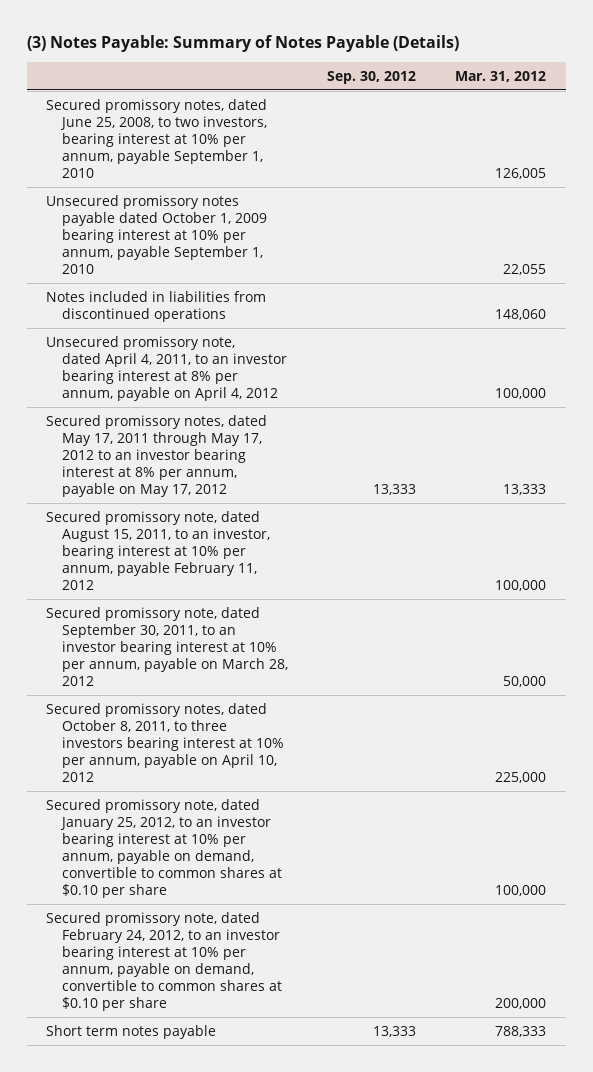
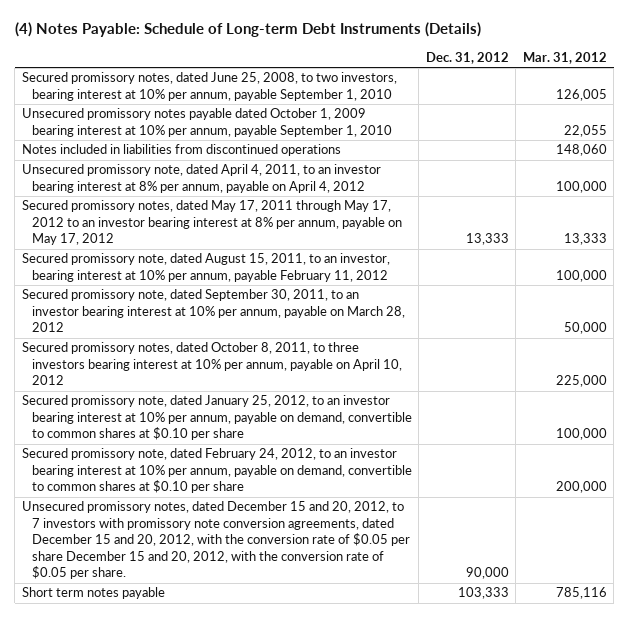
[26,35,459,53] (3) Notes Payable: Summary of Notes Payable (Details) -> [14,22,481,38] (4) Notes Payable: Schedule of Long-term Debt Instruments (Details)
[327,70,417,84] Sep. 30, 2012 -> none
none -> [425,51,509,64] Dec. 31, 2012
none -> [21,501,410,580] Unsecured promissory notes, dated December 15 and 20, 2012, to 7 investors with promissory note conversion agreements, dated December 15 and 20, 2012, with the conversion rate of $0.05 per share December 15 and 20, 2012, with the conversion rate of $0.05 per share.
[495,1025,547,1037] 788,333 -> [555,587,607,600] 785,116

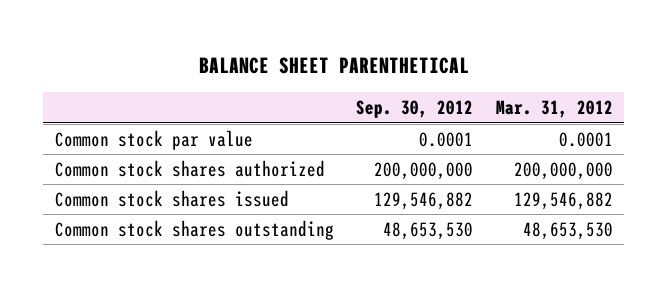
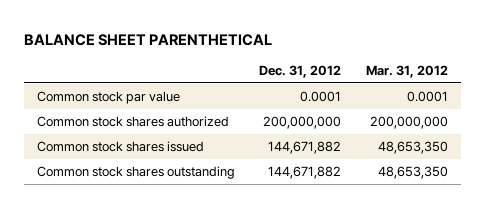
[356,100,474,119] Sep. 30, 2012 -> none
none -> [259,64,342,78] Dec. 31, 2012
[513,191,613,210] 129,546,882 -> [378,141,449,155] 48,653,350
[522,221,613,240] 48,653,530 -> [378,166,449,180] 48,653,350

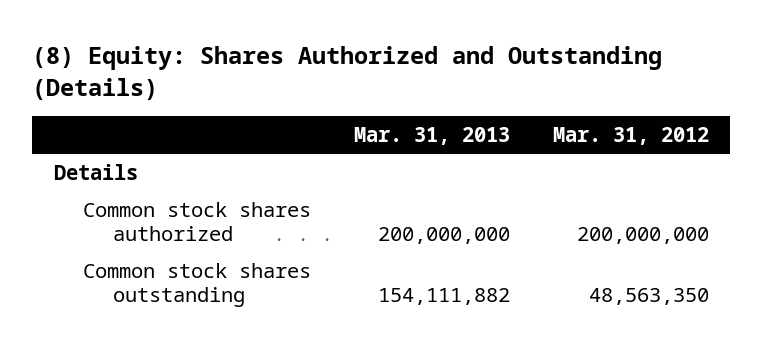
[24,33,273,46] BALANCE SHEET PARENTHETICAL -> [32,46,663,100] (8) Equity: Shares Authorized and Outstanding (Details)
[259,64,342,78] Dec. 31, 2012 -> none
none -> [354,127,511,146] Mar. 31, 2013
[36,91,180,105] Common stock par value -> none
none -> [53,163,138,180] Details
[36,141,204,153] Common stock shares issued -> none
[378,166,449,180] 48,653,350 -> [588,288,709,306] 48,563,350

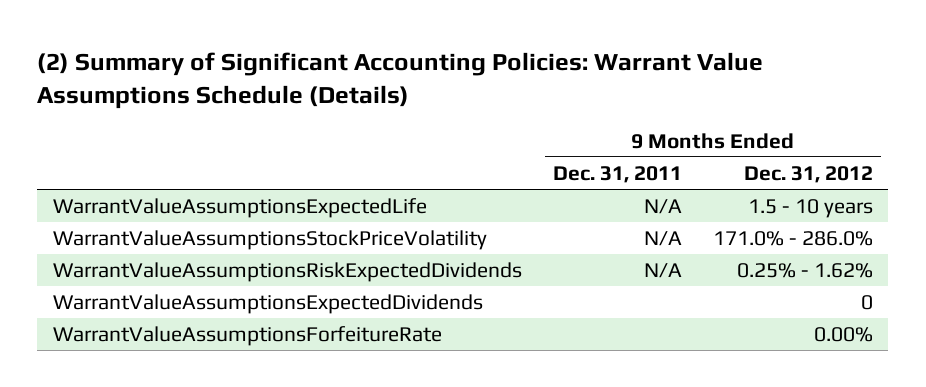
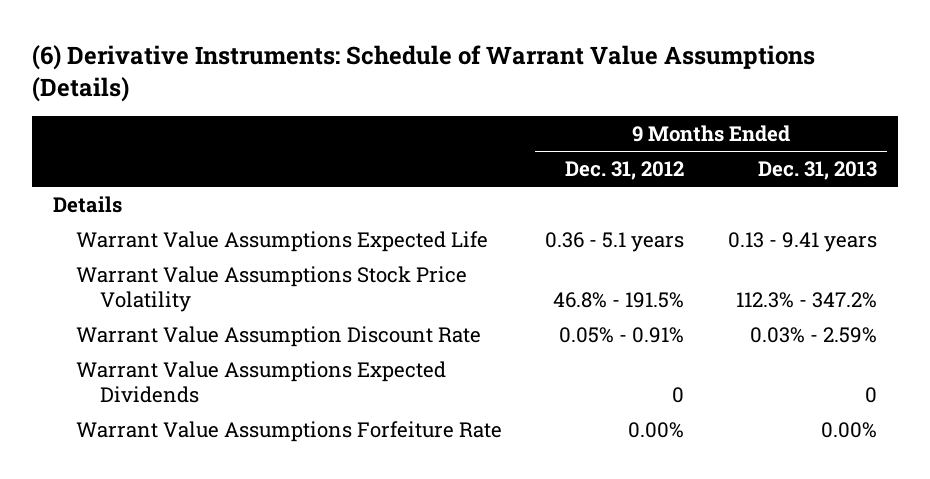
[37,52,764,110] (2) Summary of Significant Accounting Policies: Warrant Value Assumptions Schedule (Details) -> [31,44,815,102] (6) Derivative Instruments: Schedule of Warrant Value Assumptions (Details)
[552,166,682,184] Dec. 31, 2011 -> none
none -> [757,161,877,181] Dec. 31, 2013
[52,198,427,219] WarrantValueAssumptionsExpectedLife -> none
[52,230,487,251] WarrantValueAssumptionsStockPriceVolatility -> none
[52,262,522,283] WarrantValueAssumptionsRiskExpectedDividends -> none
none -> [53,195,123,213] Details
none -> [76,230,489,252] Warrant Value Assumptions Expected Life
none -> [76,265,468,312] Warrant Value Assumptions Stock Price Volatility
none -> [76,325,482,347] Warrant Value Assumption Discount Rate
[52,294,483,315] WarrantValueAssumptionsExpectedDividends -> [76,360,447,403] Warrant Value Assumptions Expected Dividends
[52,326,442,347] WarrantValueAssumptionsForfeitureRate -> [76,420,503,442] Warrant Value Assumptions Forfeiture Rate

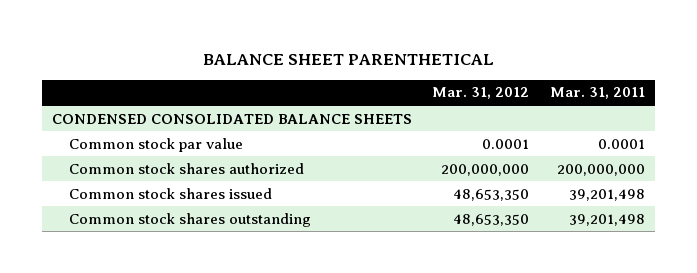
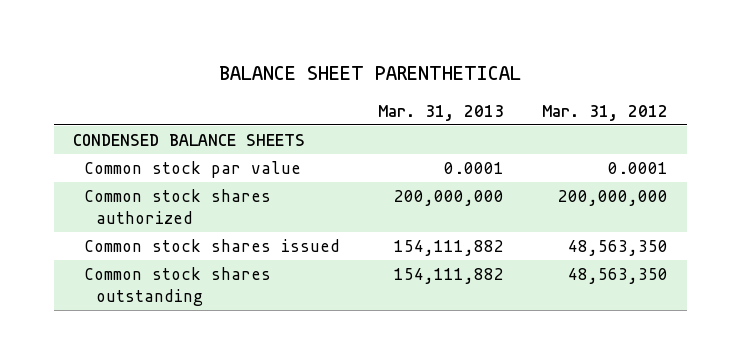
[549,87,645,100] Mar. 31, 2011 -> none
none -> [378,104,505,121] Mar. 31, 2013
[52,113,413,124] CONDENSED CONSOLIDATED BALANCE SHEETS -> [72,133,305,146] CONDENSED BALANCE SHEETS
[453,188,530,201] 48,653,350 -> [568,239,669,256] 48,563,350
[453,213,530,226] 48,653,350 -> [568,267,669,284] 48,563,350

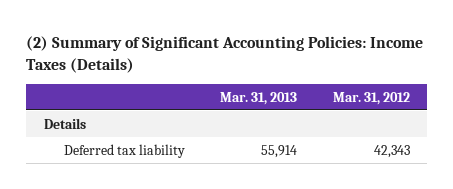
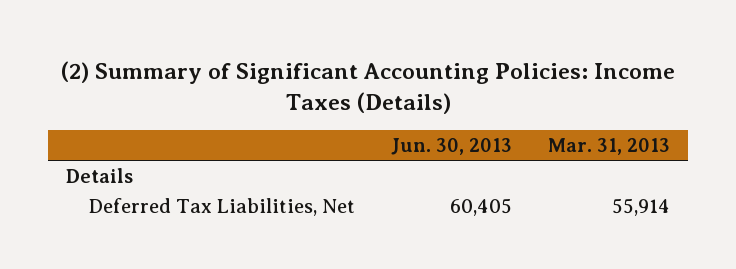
[332,91,410,105] Mar. 31, 2012 -> none
none -> [391,138,513,156] Jun. 30, 2013
[64,143,186,158] Deferred tax liability -> [88,197,356,216] Deferred Tax Liabilities, Net

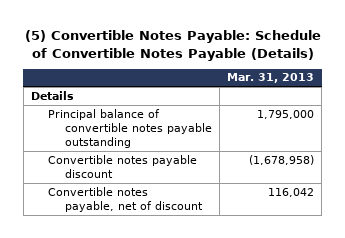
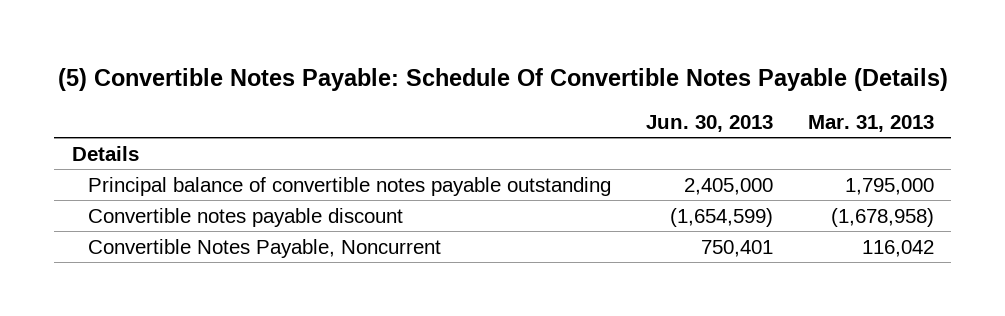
[24,30,321,61] (5) Convertible Notes Payable: Schedule of Convertible Notes Payable (Details) -> [57,67,948,91] (5) Convertible Notes Payable: Schedule Of Convertible Notes Payable (Details)
none -> [645,114,773,132] Jun. 30, 2013
[47,186,203,213] Convertible notes payable, net of discount -> [87,238,441,258] Convertible Notes Payable, Noncurrent

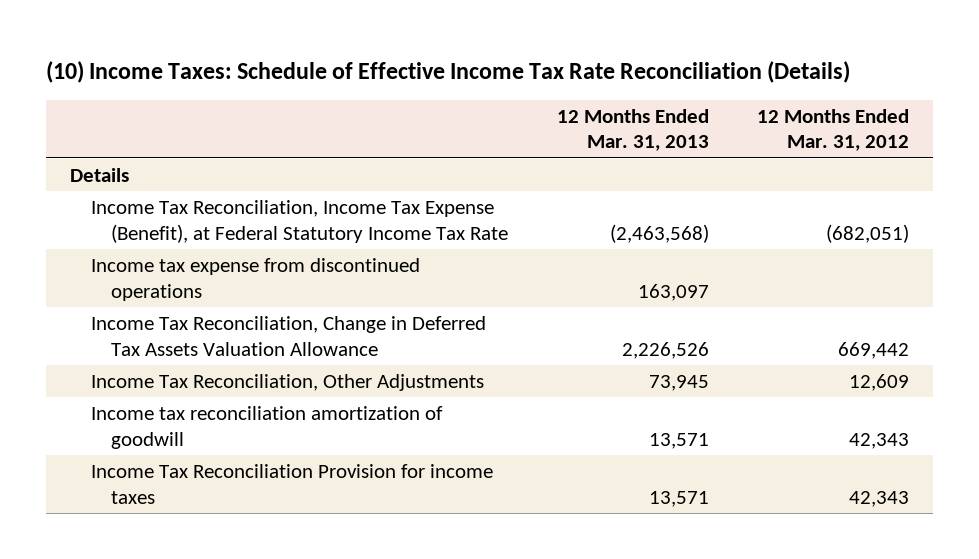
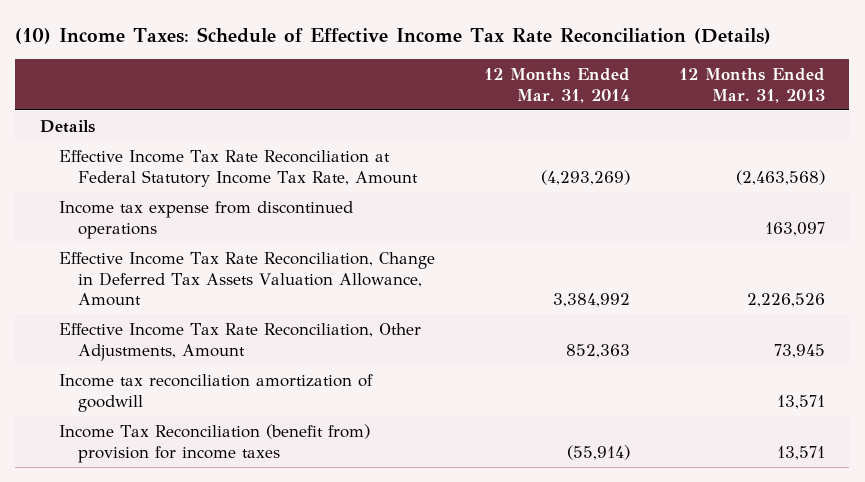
[757,108,910,152] 12 Months Ended Mar. 31, 2012 -> none
none -> [483,67,630,103] 12 Months Ended Mar. 31, 2014
[90,199,509,243] Income Tax Reconciliation, Income Tax Expense (Benefit), at Federal Statutory Income Tax Rate -> [58,149,418,187] Effective Income Tax Rate Reconciliation at Federal Statutory Income Tax Rate, Amount
[90,315,486,356] Income Tax Reconciliation, Change in Deferred Tax Assets Valuation Allowance -> [58,251,435,307] Effective Income Tax Rate Reconciliation, Change in Deferred Tax Assets Valuation Allowance, Amount
[90,373,484,391] Income Tax Reconciliation, Other Adjustments -> [58,322,421,361] Effective Income Tax Rate Reconciliation, Other Adjustments, Amount
[90,463,493,504] Income Tax Reconciliation Provision for income taxes -> [58,423,370,463] Income Tax Reconciliation (benefit from) provision for income taxes

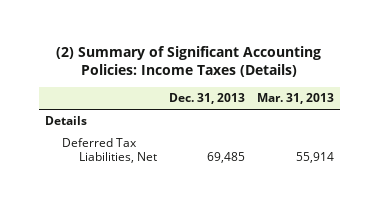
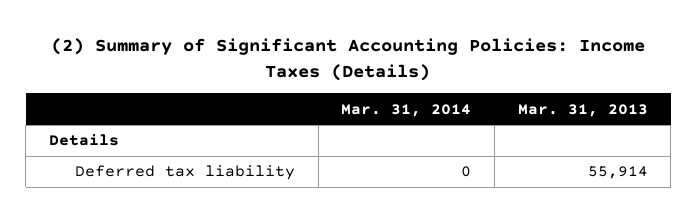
[168,93,245,105] Dec. 31, 2013 -> none
none -> [341,103,472,117] Mar. 31, 2014
[61,138,157,164] Deferred Tax Liabilities, Net -> [74,165,295,181] Deferred tax liability

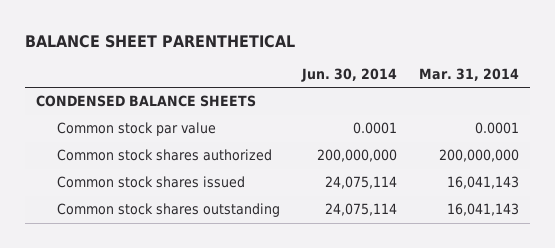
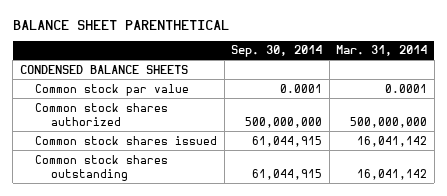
[300,67,397,82] Jun. 30, 2014 -> none
none -> [231,45,323,58] Sep. 30, 2014
[438,149,519,163] 200,000,000 -> [350,116,428,128] 500,000,000
[446,176,519,190] 16,041,143 -> [357,135,428,147] 16,041,142
[446,203,519,217] 16,041,143 -> [357,168,428,180] 16,041,142

